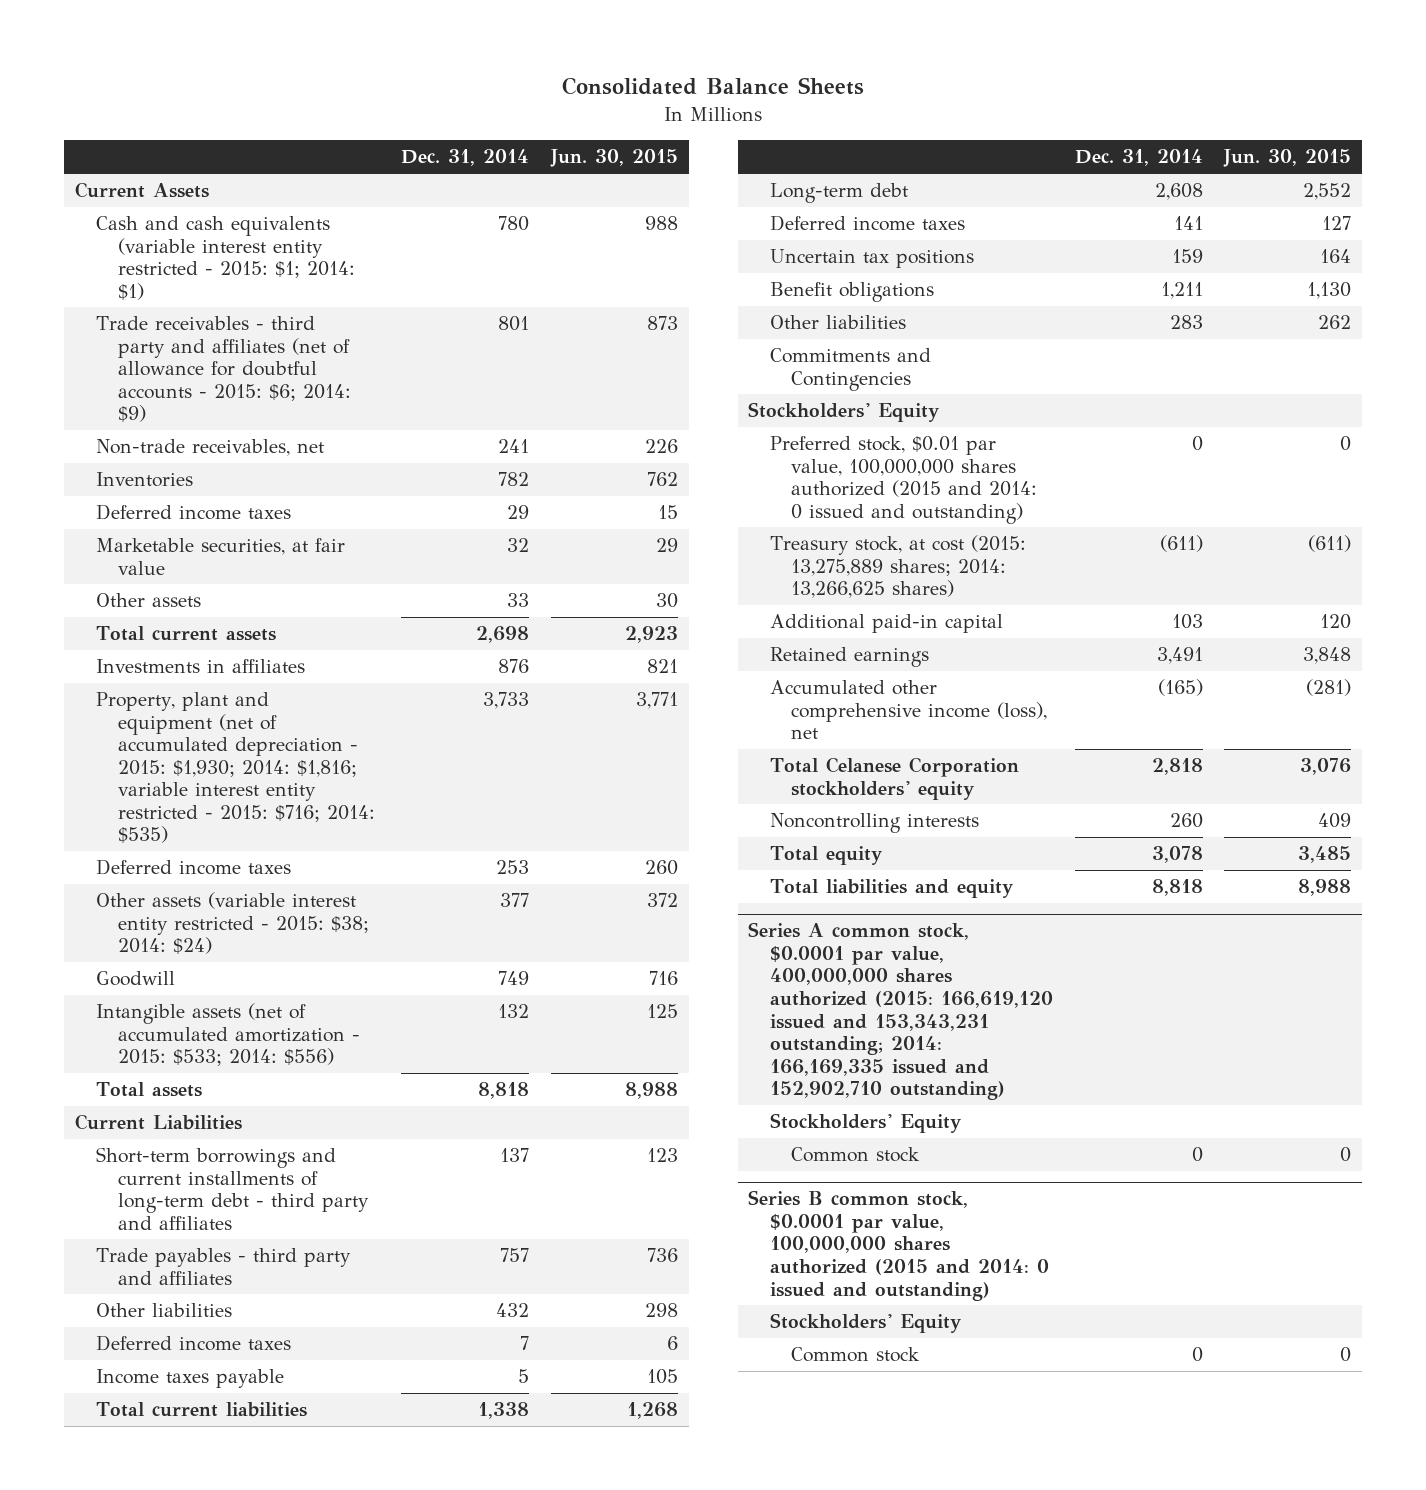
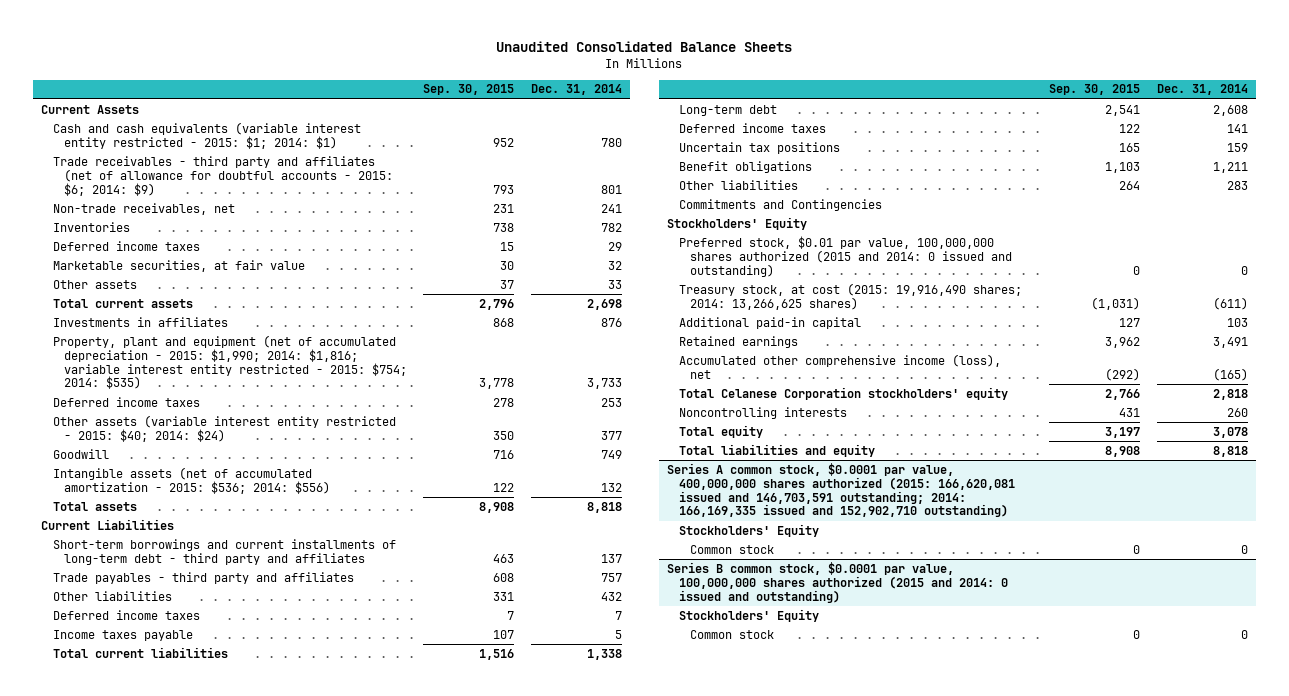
[562,77,865,96] Consolidated Balance Sheets -> [496,40,793,52] Unaudited Consolidated Balance Sheets
[549,149,678,168] Jun. 30, 2015 -> none
none -> [423,84,515,96] Sep. 30, 2015
[96,692,375,844] Property, plant and equipment (net of accumulated depreciation - 2015: $1,930; 2014: $1,816; variable interest entity restricted - 2015: $716; 2014: $535) -> [52,334,408,390] Property, plant and equipment (net of accumulated depreciation - 2015: $1,990; 2014: $1,816; variable interest entity restricted - 2015: $754; 2014: $535)
[96,892,369,955] Other assets (variable interest entity restricted - 2015: $38; 2014: $24) -> [52,414,396,442] Other assets (variable interest entity restricted - 2015: $40; 2014: $24)
[96,1003,360,1067] Intangible assets (net of accumulated amortization - 2015: $533; 2014: $556) -> [52,466,331,494] Intangible assets (net of accumulated amortization - 2015: $536; 2014: $556)
[769,535,1026,599] Treasury stock, at cost (2015: 13,275,889 shares; 2014: 13,266,625 shares) -> [678,282,1022,310] Treasury stock, at cost (2015: 19,916,490 shares; 2014: 13,266,625 shares)
[748,922,1053,1101] Series A common stock, $0.0001 par value, 400,000,000 shares authorized (2015: 166,619,120 issued and 153,343,231 outstanding; 2014: 166,169,335 issued and 152,902,710 outstanding) -> [667,462,1015,518] Series A common stock, $0.0001 par value, 400,000,000 shares authorized (2015: 166,620,081 issued and 146,703,591 outstanding; 2014: 166,169,335 issued and 152,902,710 outstanding)

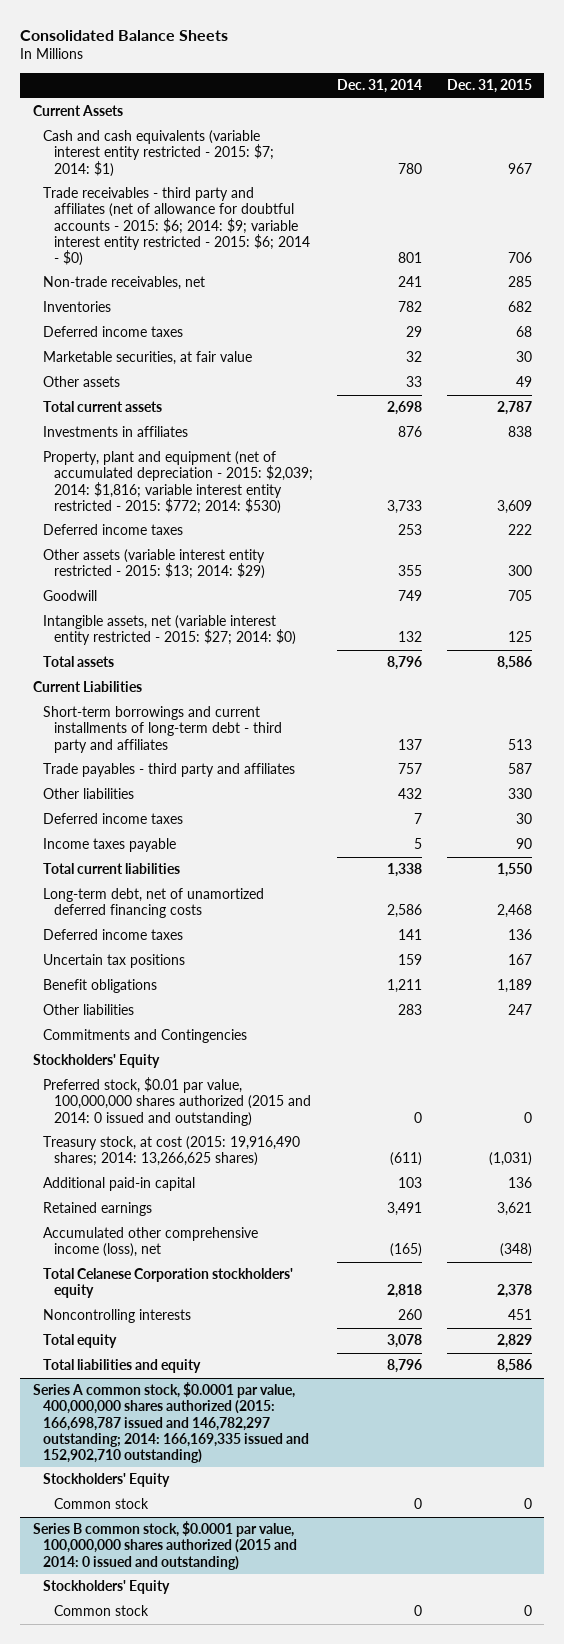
[496,40,793,52] Unaudited Consolidated Balance Sheets -> [20,30,229,42] Consolidated Balance Sheets
[423,84,515,96] Sep. 30, 2015 -> none
none -> [446,79,532,94] Dec. 31, 2015
[52,121,361,149] Cash and cash equivalents (variable interest entity restricted - 2015: $1; 2014: $1) -> [43,130,274,177] Cash and cash equivalents (variable interest entity restricted - 2015: $7; 2014: $1)
[52,155,394,196] Trade receivables - third party and affiliates (net of allowance for doubtful accounts - 2015: $6; 2014: $9) -> [43,187,310,266] Trade receivables - third party and affiliates (net of allowance for doubtful accounts - 2015: $6; 2014: $9; variable interest entity restricted - 2015: $6; 2014 - $0)
[52,334,408,390] Property, plant and equipment (net of accumulated depreciation - 2015: $1,990; 2014: $1,816; variable interest entity restricted - 2015: $754; 2014: $535) -> [43,451,313,514] Property, plant and equipment (net of accumulated depreciation - 2015: $2,039; 2014: $1,816; variable interest entity restricted - 2015: $772; 2014: $530)
[52,414,396,442] Other assets (variable interest entity restricted - 2015: $40; 2014: $24) -> [43,549,266,580] Other assets (variable interest entity restricted - 2015: $13; 2014: $29)
[600,430,622,440] 377 -> [398,565,423,577] 355
[52,466,331,494] Intangible assets (net of accumulated amortization - 2015: $536; 2014: $556) -> [43,615,296,646] Intangible assets, net (variable interest entity restricted - 2015: $27; 2014: $0)
[586,501,622,513] 8,818 -> [387,656,423,671] 8,796
[678,104,777,116] Long-term debt -> none
none -> [43,888,265,919] Long-term debt, net of unamortized deferred financing costs
[1212,445,1248,457] 8,818 -> [387,1359,423,1374] 8,796
[667,462,1015,518] Series A common stock, $0.0001 par value, 400,000,000 shares authorized (2015: 166,620,081 issued and 146,703,591 outstanding; 2014: 166,169,335 issued and 152,902,710 outstanding) -> [32,1382,310,1463] Series A common stock, $0.0001 par value, 400,000,000 shares authorized (2015: 166,698,787 issued and 146,782,297 outstanding; 2014: 166,169,335 issued and 152,902,710 outstanding)

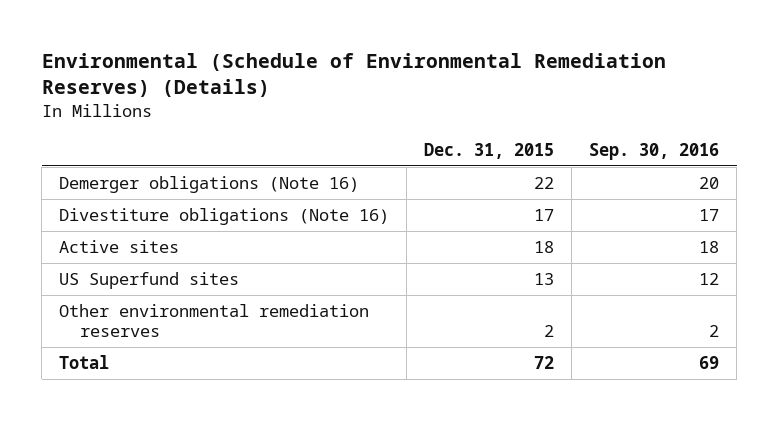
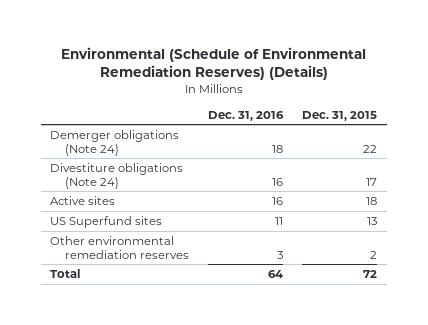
[589,142,720,160] Sep. 30, 2016 -> none
none -> [208,110,285,121] Dec. 31, 2016
[59,176,360,194] Demerger obligations (Note 16) -> [50,129,180,156] Demerger obligations (Note 24)
[59,208,390,226] Divestiture obligations (Note 16) -> [50,162,184,189] Divestiture obligations (Note 24)

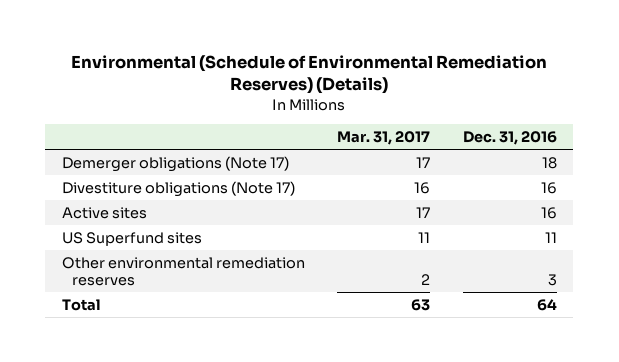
[302,110,378,121] Dec. 31, 2015 -> none
none -> [337,130,431,145] Mar. 31, 2017
[50,129,180,156] Demerger obligations (Note 24) -> [61,155,289,172] Demerger obligations (Note 17)
[50,162,184,189] Divestiture obligations (Note 24) -> [61,180,295,197] Divestiture obligations (Note 17)

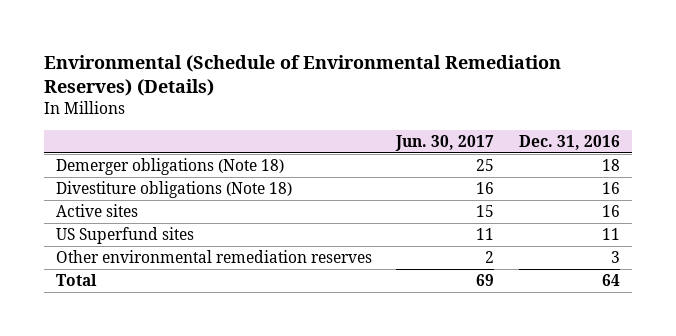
[337,130,431,145] Mar. 31, 2017 -> none
none -> [395,135,495,152] Jun. 30, 2017
[61,155,289,172] Demerger obligations (Note 17) -> [56,158,285,176] Demerger obligations (Note 18)
[61,180,295,197] Divestiture obligations (Note 17) -> [56,181,293,199] Divestiture obligations (Note 18)

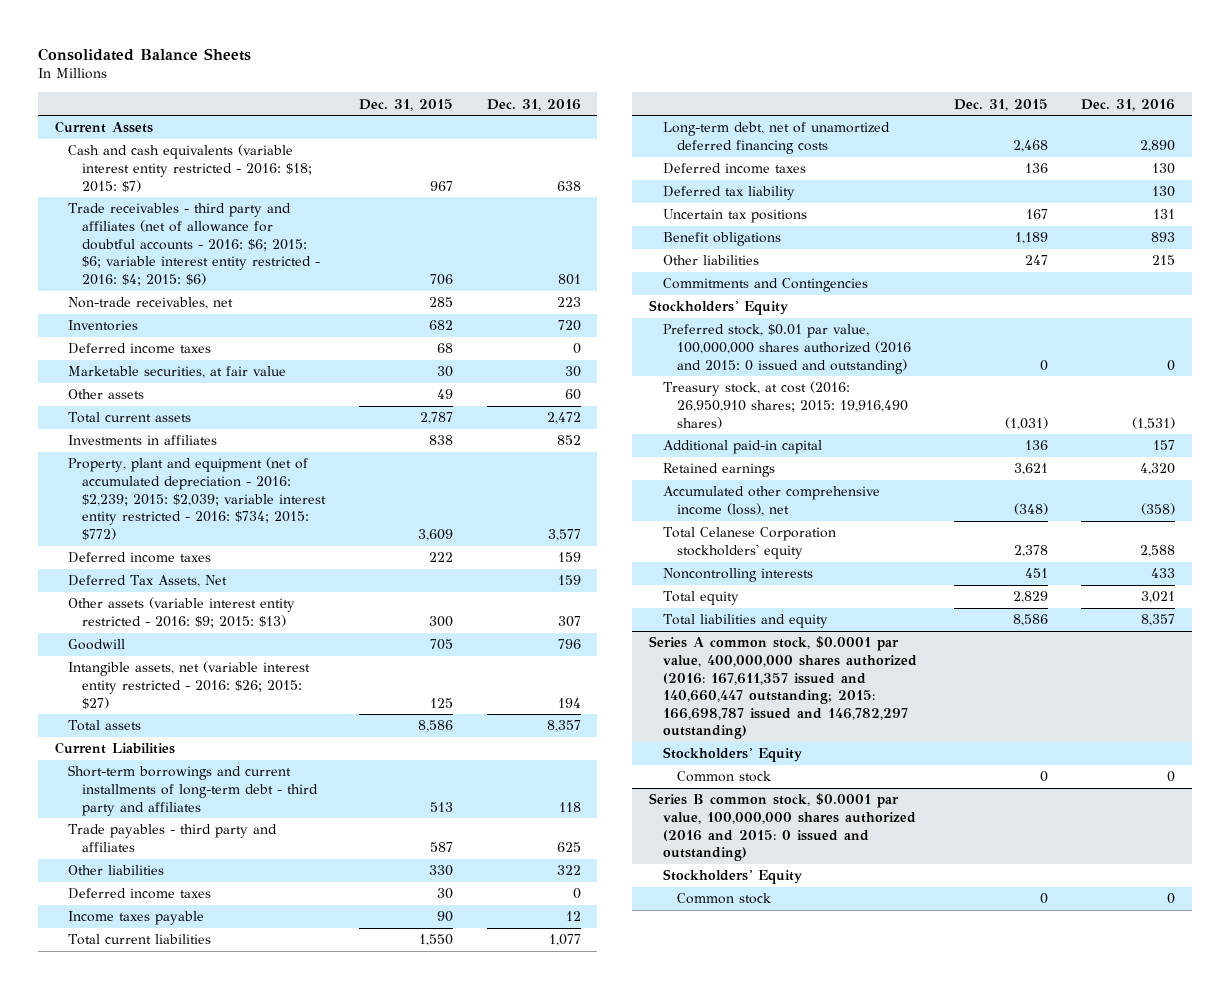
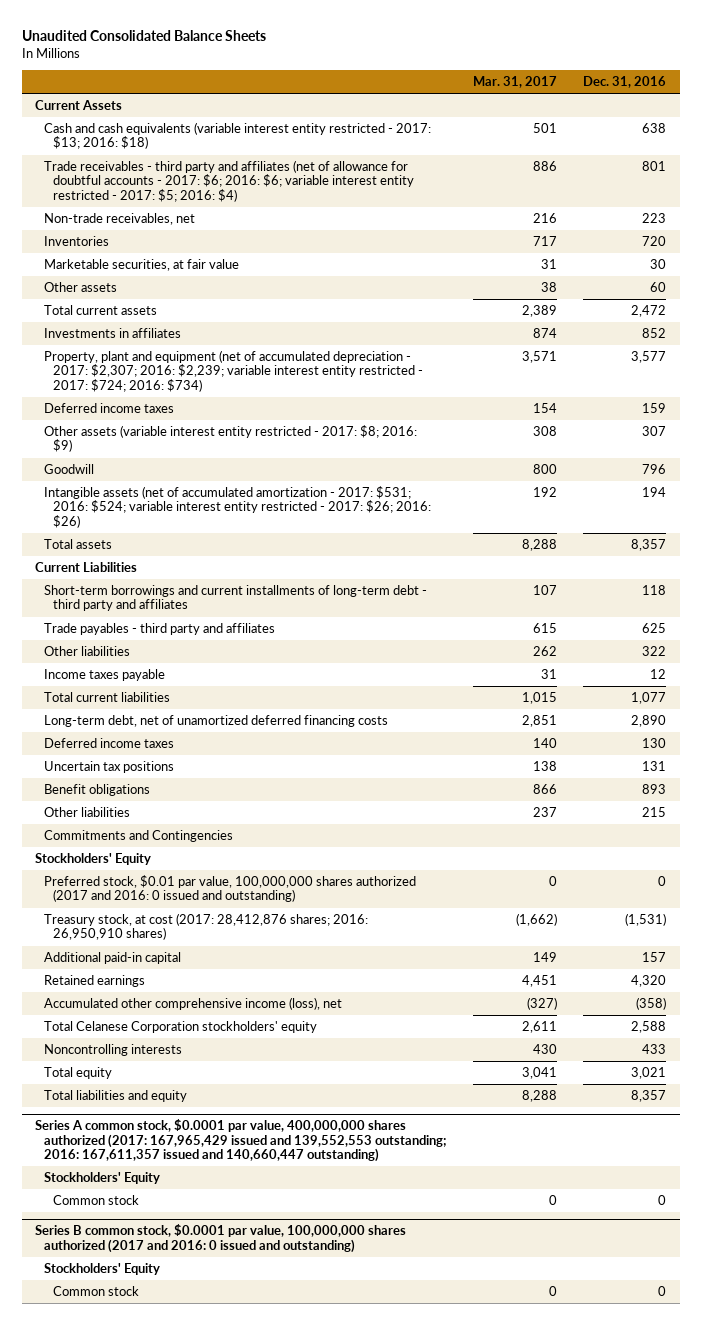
[37,47,251,61] Consolidated Balance Sheets -> [22,30,267,42] Unaudited Consolidated Balance Sheets
[358,98,453,111] Dec. 31, 2015 -> none
none -> [473,75,558,88] Mar. 31, 2017
[68,144,313,192] Cash and cash equivalents (variable interest entity restricted - 2016: $18; 2015: $7) -> [43,121,431,150] Cash and cash equivalents (variable interest entity restricted - 2017: $13; 2016: $18)
[68,203,321,286] Trade receivables - third party and affiliates (net of allowance for doubtful accounts - 2016: $6; 2015: $6; variable interest entity restricted - 2016: $4; 2015: $6) -> [43,159,414,202] Trade receivables - third party and affiliates (net of allowance for doubtful accounts - 2017: $6; 2016: $6; variable interest entity restricted - 2017: $5; 2016: $4)
[68,343,212,355] Deferred income taxes -> none
[68,457,327,540] Property, plant and equipment (net of accumulated depreciation - 2016: $2,239; 2015: $2,039; variable interest entity restricted - 2016: $734; 2015: $772) -> [43,349,423,392] Property, plant and equipment (net of accumulated depreciation - 2017: $2,307; 2016: $2,239; variable interest entity restricted - 2017: $724; 2016: $734)
[68,575,228,588] Deferred Tax Assets, Net -> none
[68,597,296,628] Other assets (variable interest entity restricted - 2016: $9; 2015: $13) -> [43,424,417,453] Other assets (variable interest entity restricted - 2017: $8; 2016: $9)
[68,661,311,709] Intangible assets, net (variable interest entity restricted - 2016: $26; 2015: $27) -> [43,485,431,528] Intangible assets (net of accumulated amortization - 2017: $531; 2016: $524; variable interest entity restricted - 2017: $26; 2016: $26)
[68,888,212,900] Deferred income taxes -> none
[663,186,796,201] Deferred tax liability -> none
[663,324,911,374] Preferred stock, $0.01 par value, 100,000,000 shares authorized (2016 and 2015: 0 issued and outstanding) -> [43,874,416,903] Preferred stock, $0.01 par value, 100,000,000 shares authorized (2017 and 2016: 0 issued and outstanding)
[663,381,908,429] Treasury stock, at cost (2016: 26,950,910 shares; 2015: 19,916,490 shares) -> [43,912,368,941] Treasury stock, at cost (2017: 28,412,876 shares; 2016: 26,950,910 shares)
[649,636,918,740] Series A common stock, $0.0001 par value, 400,000,000 shares authorized (2016: 167,611,357 issued and 140,660,447 outstanding; 2015: 166,698,787 issued and 146,782,297 outstanding) -> [35,1119,447,1163] Series A common stock, $0.0001 par value, 400,000,000 shares authorized (2017: 167,965,429 issued and 139,552,553 outstanding; 2016: 167,611,357 issued and 140,660,447 outstanding)
[649,793,917,862] Series B common stock, $0.0001 par value, 100,000,000 shares authorized (2016 and 2015: 0 issued and outstanding) -> [35,1224,407,1253] Series B common stock, $0.0001 par value, 100,000,000 shares authorized (2017 and 2016: 0 issued and outstanding)

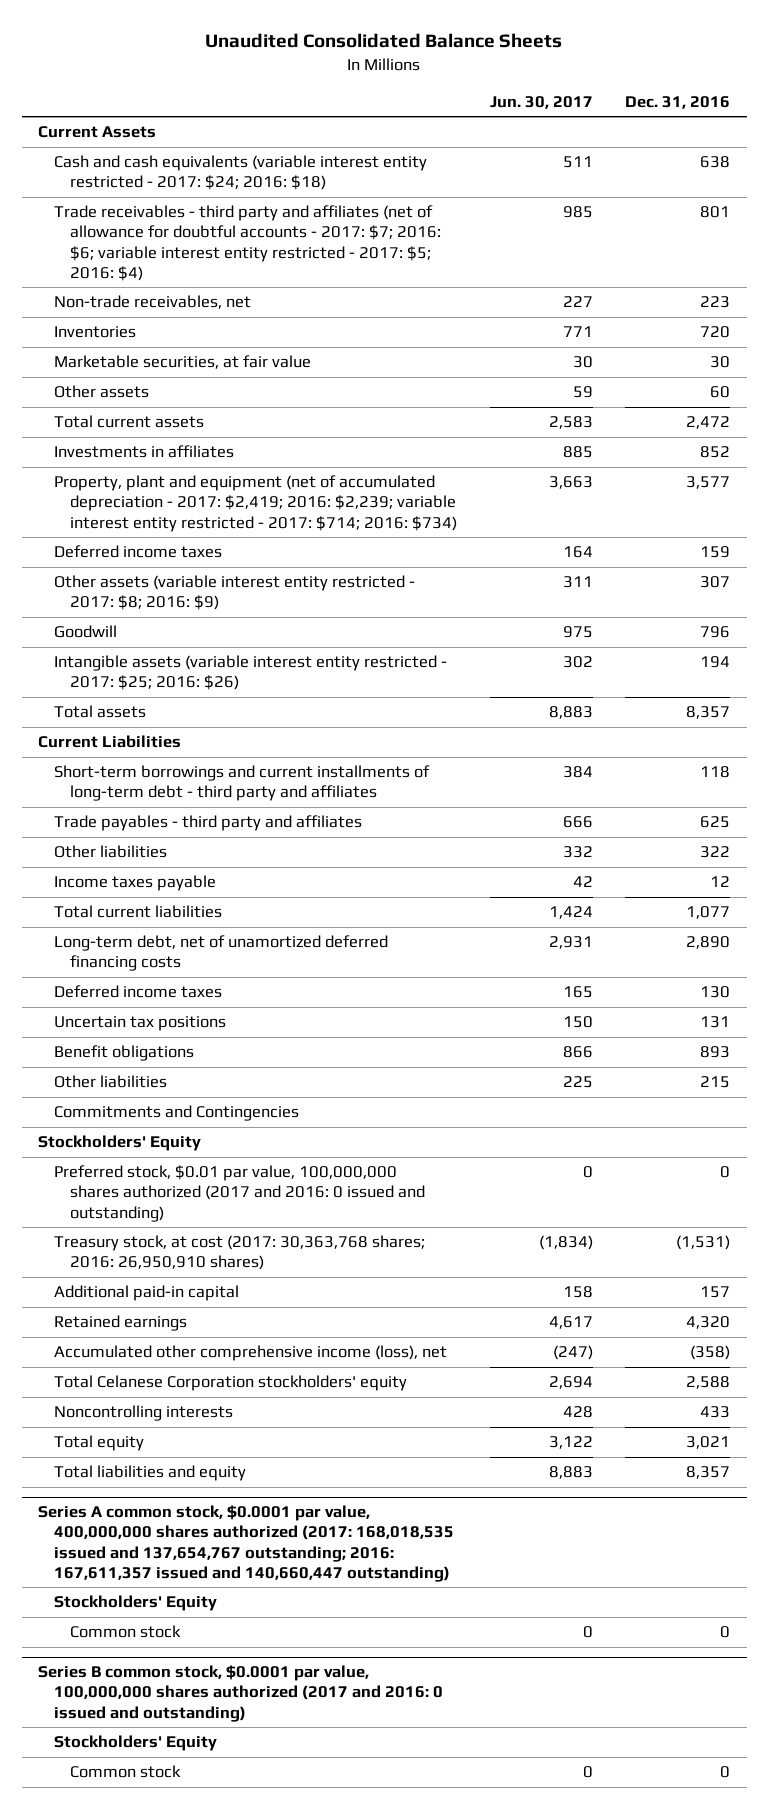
[473,75,558,88] Mar. 31, 2017 -> none
none -> [489,95,593,109] Jun. 30, 2017
[43,121,431,150] Cash and cash equivalents (variable interest entity restricted - 2017: $13; 2016: $18) -> [54,155,428,191] Cash and cash equivalents (variable interest entity restricted - 2017: $24; 2016: $18)
[43,159,414,202] Trade receivables - third party and affiliates (net of allowance for doubtful accounts - 2017: $6; 2016: $6; variable interest entity restricted - 2017: $5; 2016: $4) -> [54,205,442,281] Trade receivables - third party and affiliates (net of allowance for doubtful accounts - 2017: $7; 2016: $6; variable interest entity restricted - 2017: $5; 2016: $4)
[43,349,423,392] Property, plant and equipment (net of accumulated depreciation - 2017: $2,307; 2016: $2,239; variable interest entity restricted - 2017: $724; 2016: $734) -> [54,475,458,532] Property, plant and equipment (net of accumulated depreciation - 2017: $2,419; 2016: $2,239; variable interest entity restricted - 2017: $714; 2016: $734)
[43,485,431,528] Intangible assets (net of accumulated amortization - 2017: $531; 2016: $524; variable interest entity restricted - 2017: $26; 2016: $26) -> [54,655,448,691] Intangible assets (variable interest entity restricted - 2017: $25; 2016: $26)
[43,912,368,941] Treasury stock, at cost (2017: 28,412,876 shares; 2016: 26,950,910 shares) -> [54,1235,426,1271] Treasury stock, at cost (2017: 30,363,768 shares; 2016: 26,950,910 shares)
[35,1119,447,1163] Series A common stock, $0.0001 par value, 400,000,000 shares authorized (2017: 167,965,429 issued and 139,552,553 outstanding; 2016: 167,611,357 issued and 140,660,447 outstanding) -> [37,1505,455,1582] Series A common stock, $0.0001 par value, 400,000,000 shares authorized (2017: 168,018,535 issued and 137,654,767 outstanding; 2016: 167,611,357 issued and 140,660,447 outstanding)

